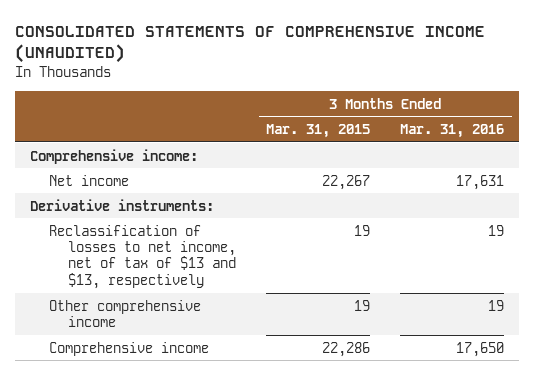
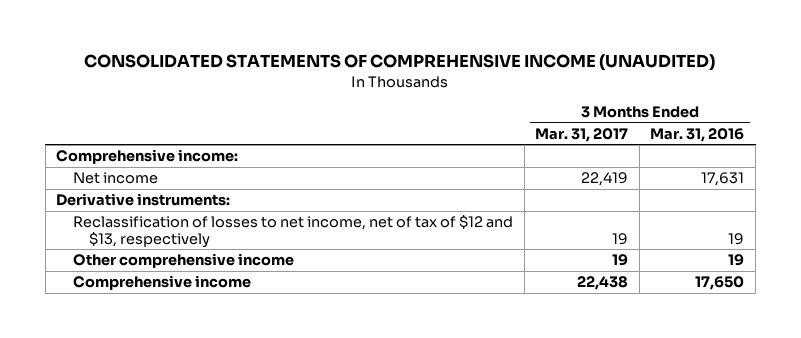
[266,124,371,139] Mar. 31, 2015 -> none
none -> [535,127,629,142] Mar. 31, 2017
[49,224,237,289] Reclassification of losses to net income, net of tax of $13 and $13, respectively -> [72,215,513,248] Reclassification of losses to net income, net of tax of $12 and $13, respectively

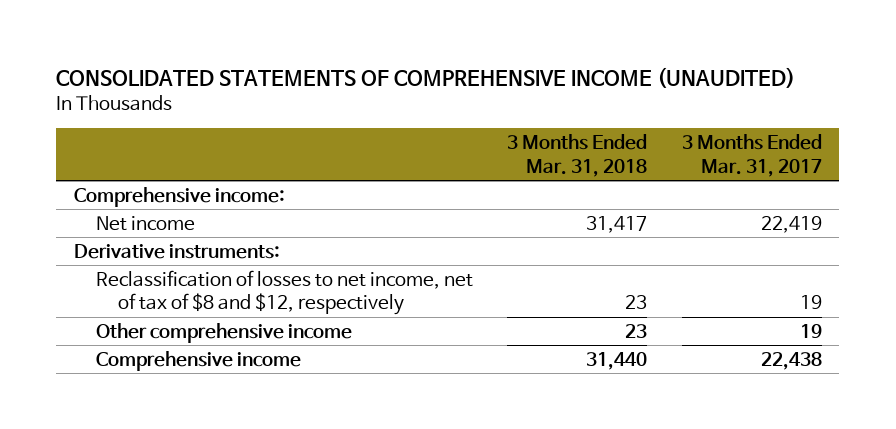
[650,127,745,142] Mar. 31, 2016 -> none
none -> [507,134,648,177] 3 Months Ended Mar. 31, 2018
[72,215,513,248] Reclassification of losses to net income, net of tax of $12 and $13, respectively -> [95,269,473,316] Reclassification of losses to net income, net of tax of $8 and $12, respectively

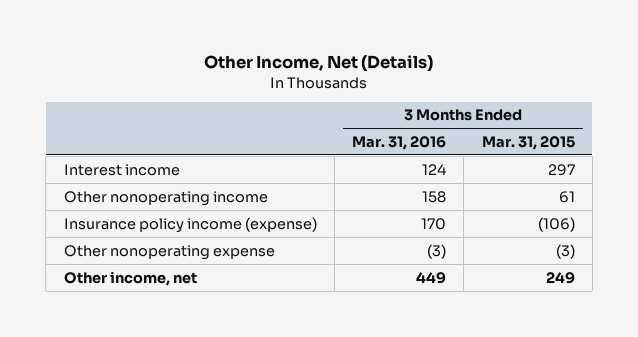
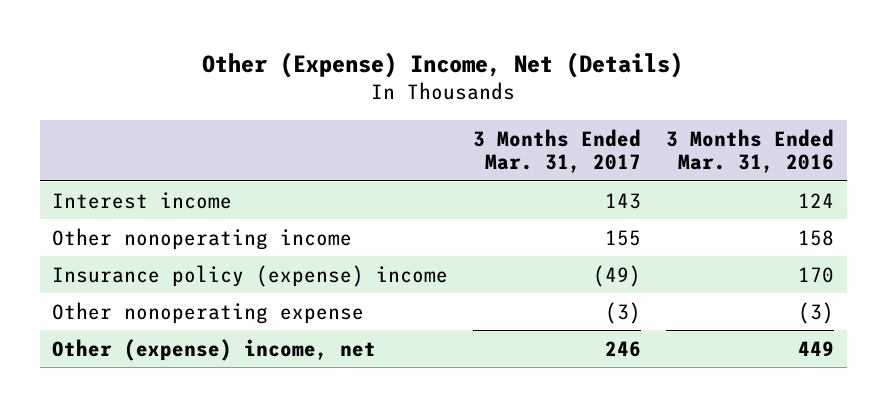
[204,55,434,73] Other Income, Net (Details) -> [202,51,684,78] Other (Expense) Income, Net (Details)
[481,135,575,150] Mar. 31, 2015 -> none
none -> [473,128,642,174] 3 Months Ended Mar. 31, 2017
[63,216,317,233] Insurance policy income (expense) -> [52,264,449,287] Insurance policy (expense) income
[63,270,197,286] Other income, net -> [52,338,377,361] Other (expense) income, net

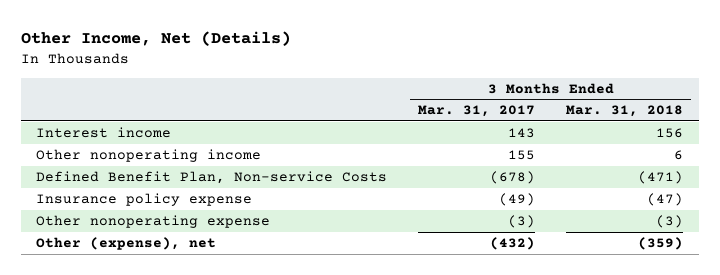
[202,51,684,78] Other (Expense) Income, Net (Details) -> [20,31,291,47] Other Income, Net (Details)
[666,128,835,174] 3 Months Ended Mar. 31, 2016 -> none
none -> [566,105,684,118] Mar. 31, 2018
none -> [36,171,388,185] Defined Benefit Plan, Non-service Costs
[52,264,449,287] Insurance policy (expense) income -> [36,193,253,207] Insurance policy expense
[52,338,377,361] Other (expense) income, net -> [36,237,217,251] Other (expense), net
[605,340,642,357] 246 -> [490,237,536,251] (432)

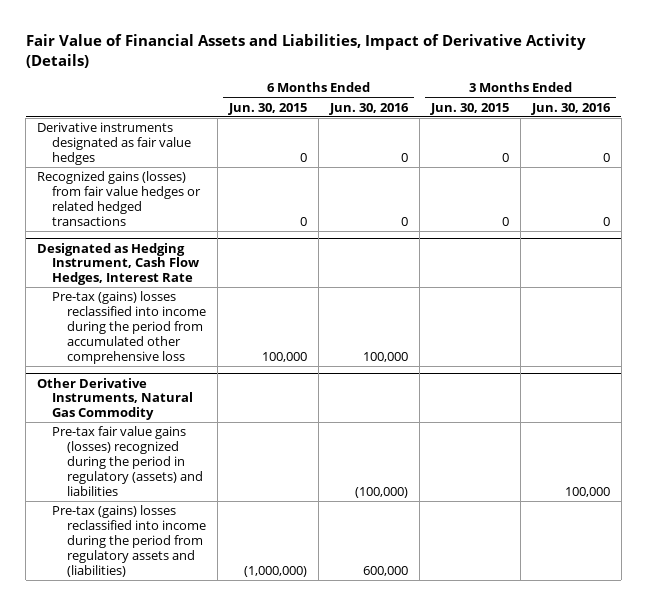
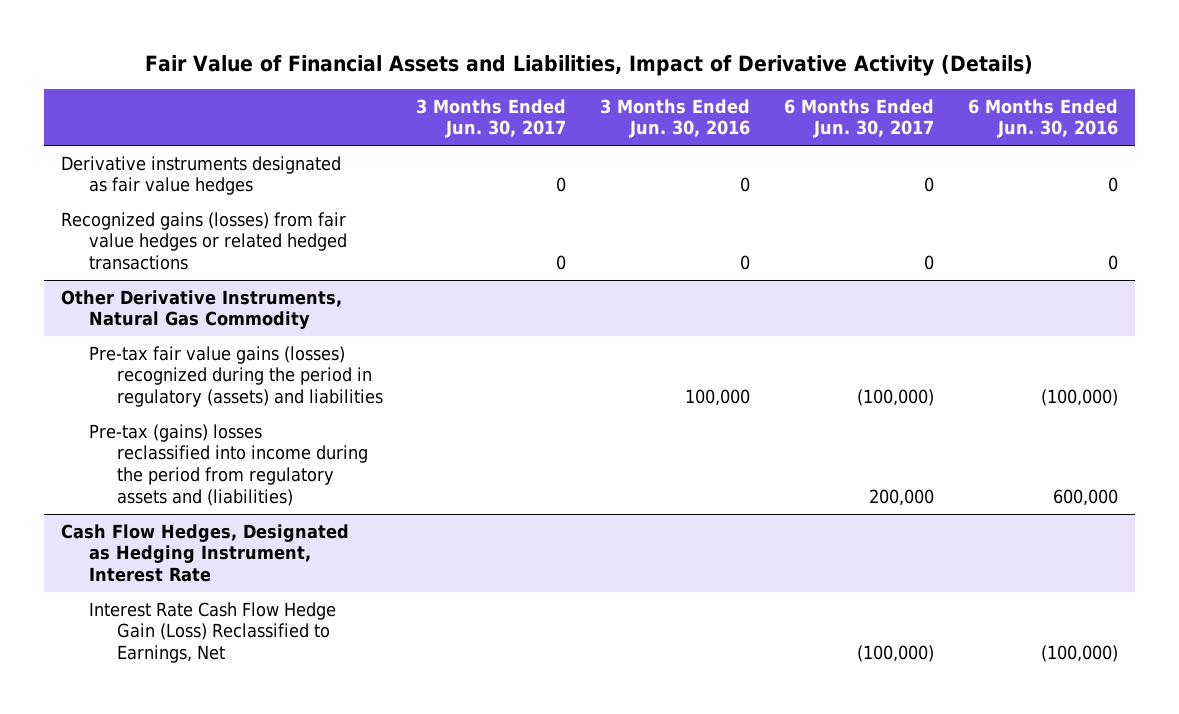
[228,102,308,115] Jun. 30, 2015 -> none
[430,102,510,115] Jun. 30, 2015 -> none
none -> [416,98,567,139] 3 Months Ended Jun. 30, 2017
none -> [783,98,934,139] 6 Months Ended Jun. 30, 2017
[37,242,200,286] Designated as Hedging Instrument, Cash Flow Hedges, Interest Rate -> none
[52,291,207,364] Pre-tax (gains) losses reclassified into income during the period from accumulated other comprehensive loss -> none
none -> [60,523,349,583] Cash Flow Hedges, Designated as Hedging Instrument, Interest Rate
none -> [88,601,336,664] Interest Rate Cash Flow Hedge Gain (Loss) Reclassified to Earnings, Net

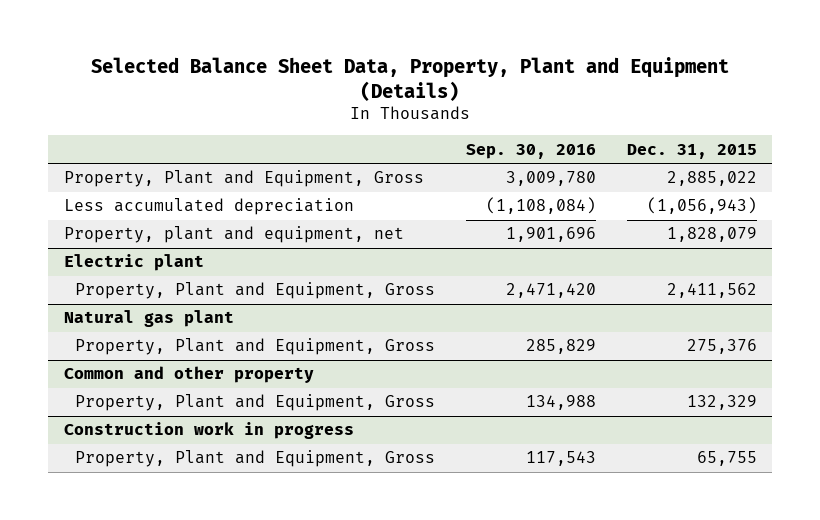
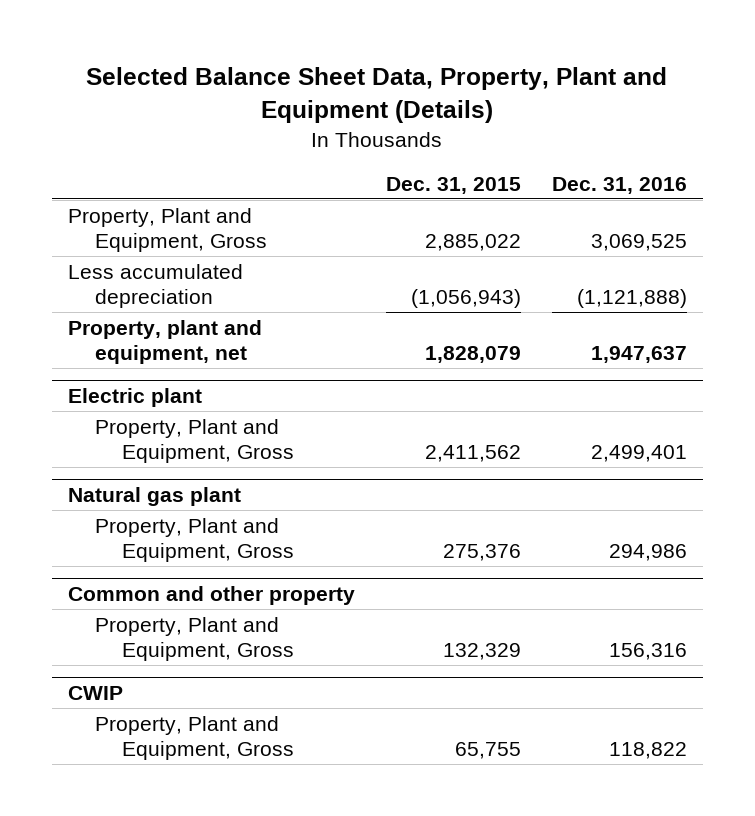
[466,143,597,159] Sep. 30, 2016 -> none
none -> [551,176,687,194] Dec. 31, 2016
[63,422,354,440] Construction work in progress -> [67,686,123,701] CWIP

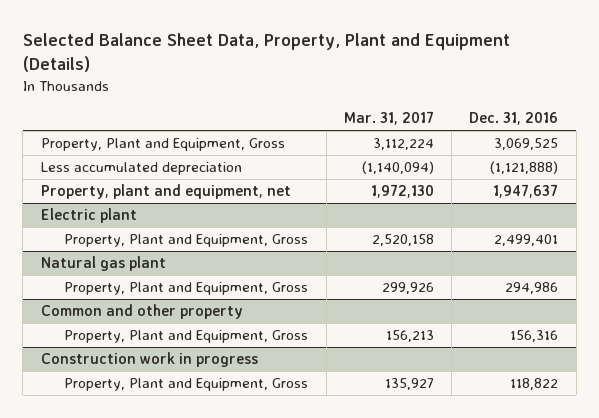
[385,176,521,194] Dec. 31, 2015 -> none
none -> [343,111,434,126] Mar. 31, 2017
[67,686,123,701] CWIP -> [40,352,258,368] Construction work in progress

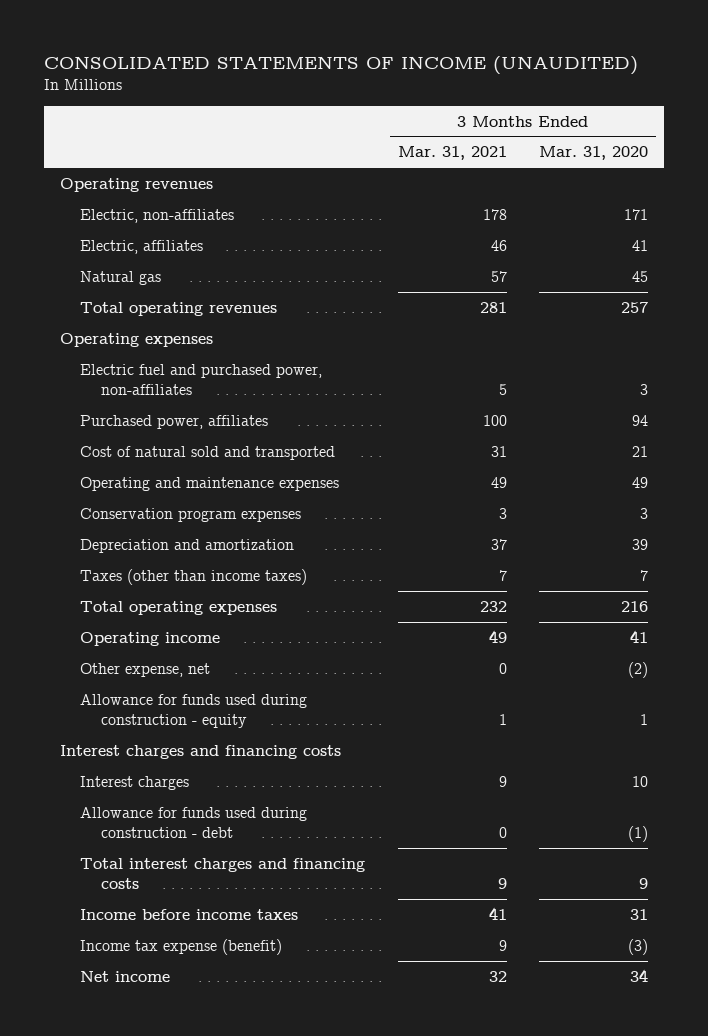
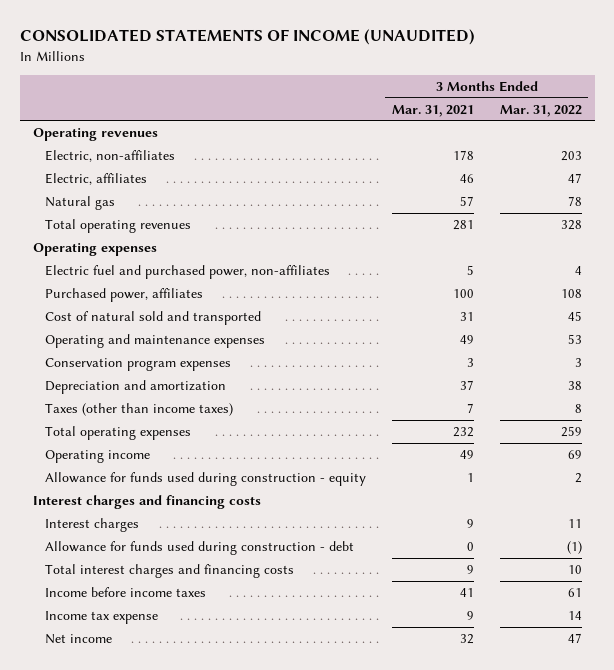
[538,146,648,161] Mar. 31, 2020 -> none
none -> [499,104,582,117] Mar. 31, 2022
[80,662,211,677] Other expense, net -> none
[80,938,283,955] Income tax expense (benefit) -> [44,611,158,625] Income tax expense

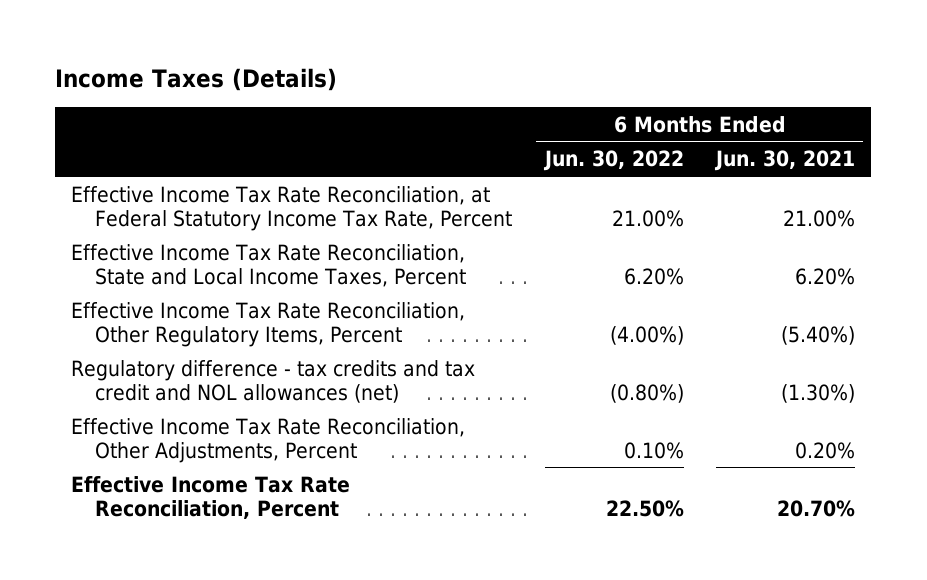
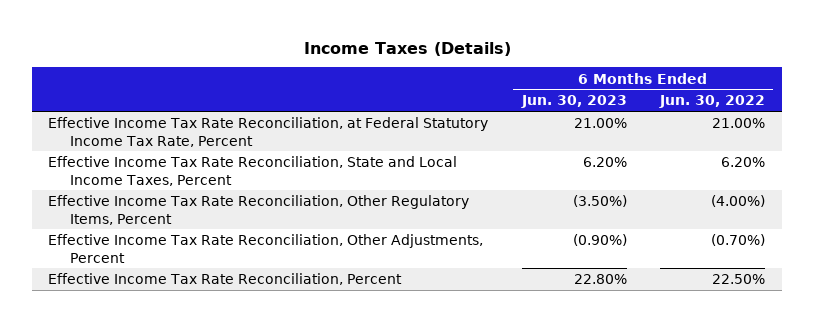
[714,150,856,172] Jun. 30, 2021 -> none
none -> [520,95,627,109] Jun. 30, 2023
[71,359,476,403] Regulatory difference - tax credits and tax credit and NOL allowances (net) -> none
[623,441,684,459] 0.10% -> [711,234,766,247] (0.70%)

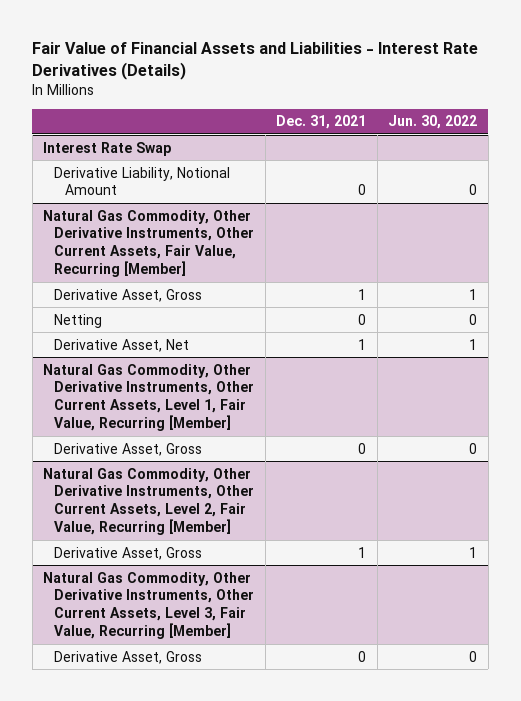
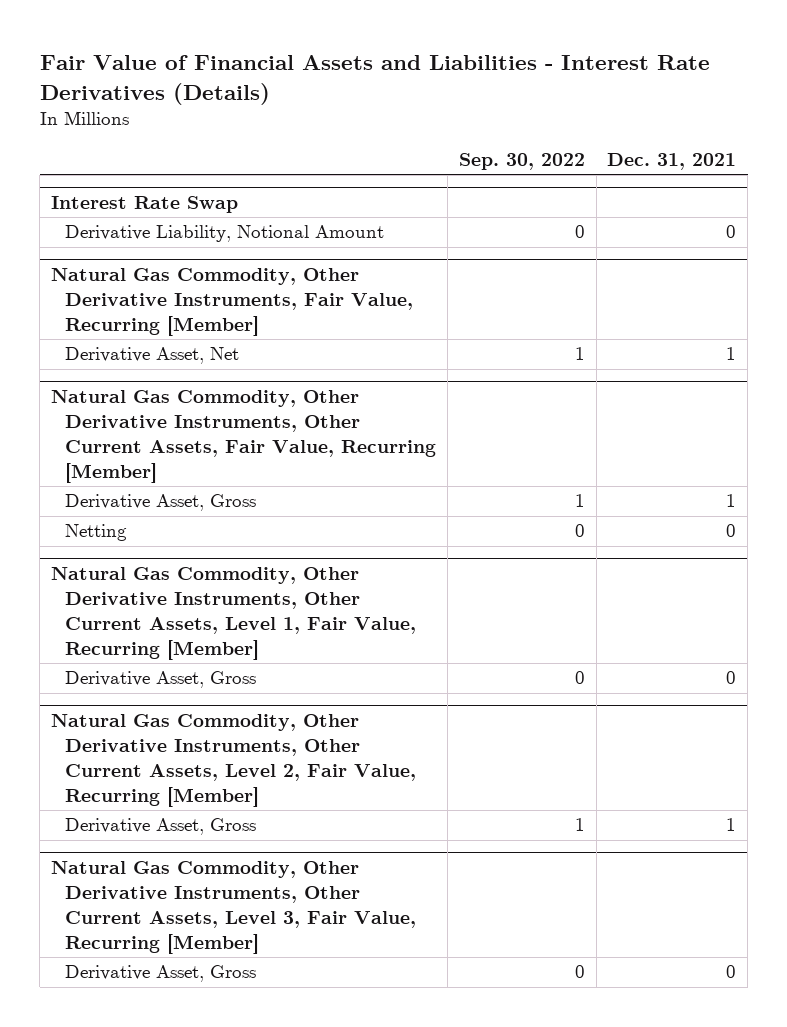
[388,115,478,130] Jun. 30, 2022 -> none
none -> [458,153,585,171] Sep. 30, 2022
none -> [51,267,414,336] Natural Gas Commodity, Other Derivative Instruments, Fair Value, Recurring [Member]
none -> [65,347,240,365] Derivative Asset, Net
[54,338,190,352] Derivative Asset, Net -> none

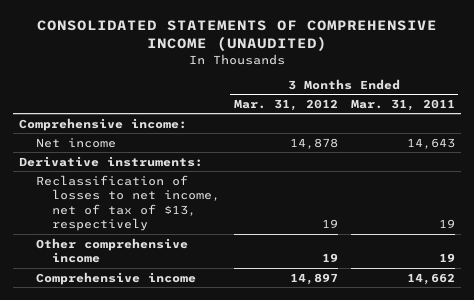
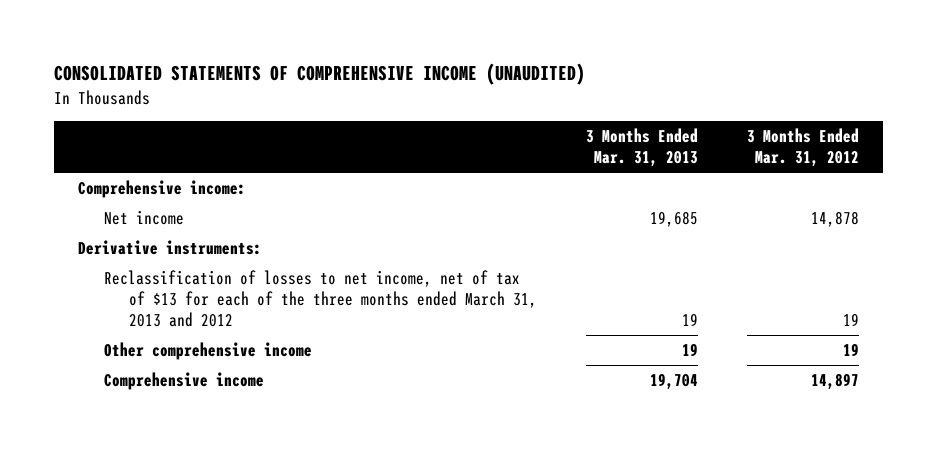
[350,98,455,111] Mar. 31, 2011 -> none
none -> [585,127,698,168] 3 Months Ended Mar. 31, 2013
[35,174,221,232] Reclassification of losses to net income, net of tax of $13, respectively -> none
none -> [103,270,537,328] Reclassification of losses to net income, net of tax of $13 for each of the three months ended March 31, 2013 and 2012

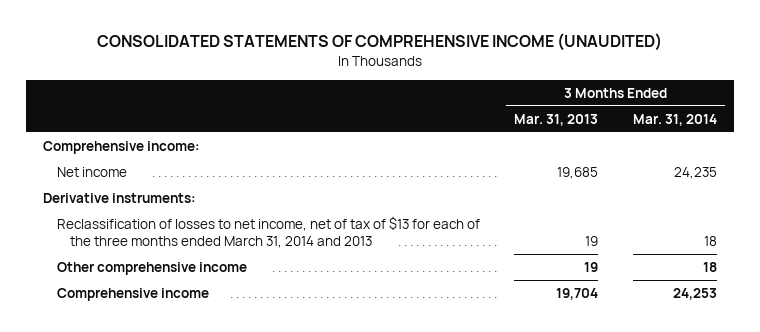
[746,127,859,168] 3 Months Ended Mar. 31, 2012 -> none
none -> [632,113,717,126] Mar. 31, 2014
[103,270,537,328] Reclassification of losses to net income, net of tax of $13 for each of the three months ended March 31, 2013 and 2012 -> [56,216,480,248] Reclassification of losses to net income, net of tax of $13 for each of the three months ended March 31, 2014 and 2013

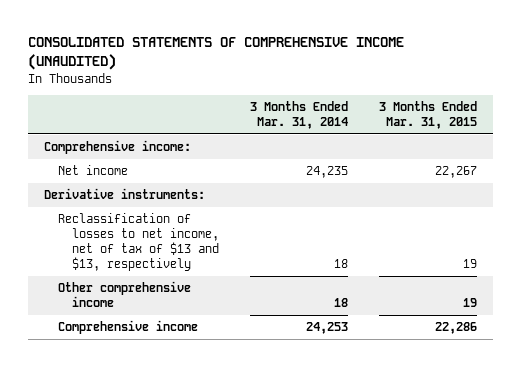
[514,113,599,126] Mar. 31, 2013 -> none
none -> [379,101,478,130] 3 Months Ended Mar. 31, 2015
[56,216,480,248] Reclassification of losses to net income, net of tax of $13 for each of the three months ended March 31, 2014 and 2013 -> [57,213,219,271] Reclassification of losses to net income, net of tax of $13 and $13, respectively

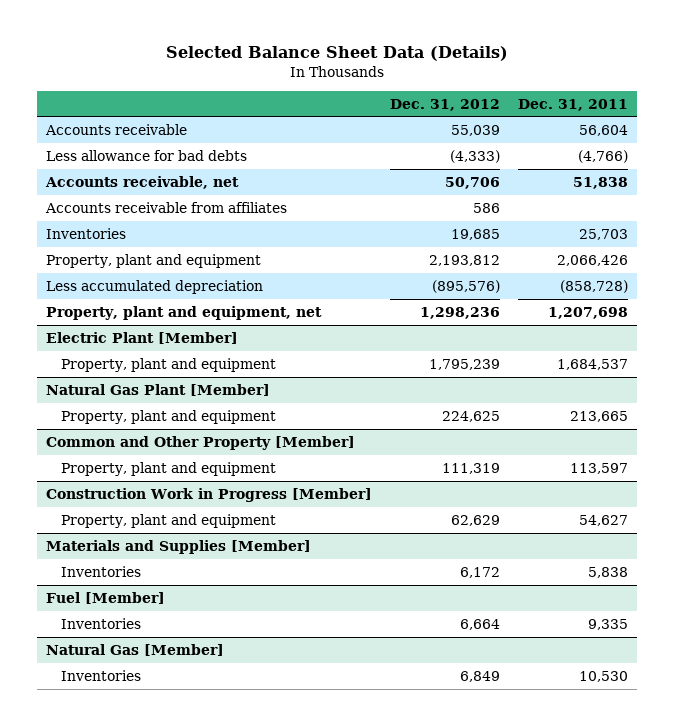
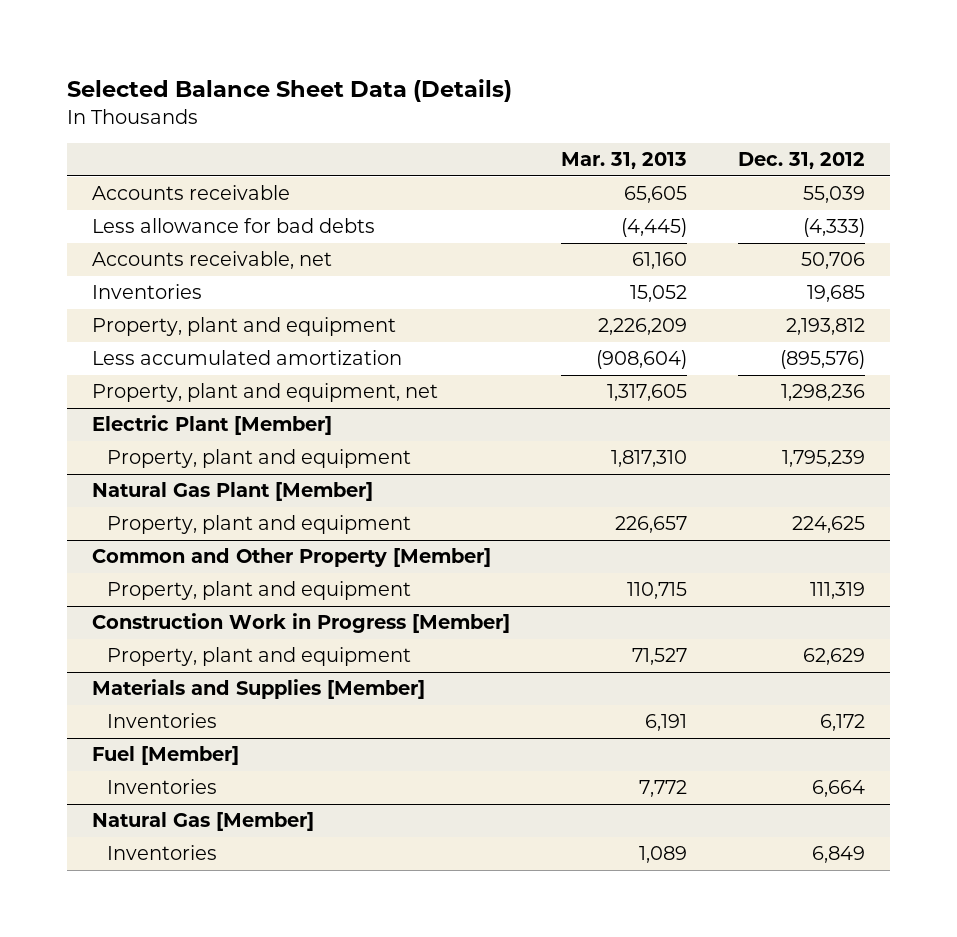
[518,98,629,111] Dec. 31, 2011 -> none
none -> [561,152,688,170] Mar. 31, 2013
[44,201,287,213] Accounts receivable from affiliates -> none
[45,279,263,294] Less accumulated depreciation -> [92,350,403,366] Less accumulated amortization

